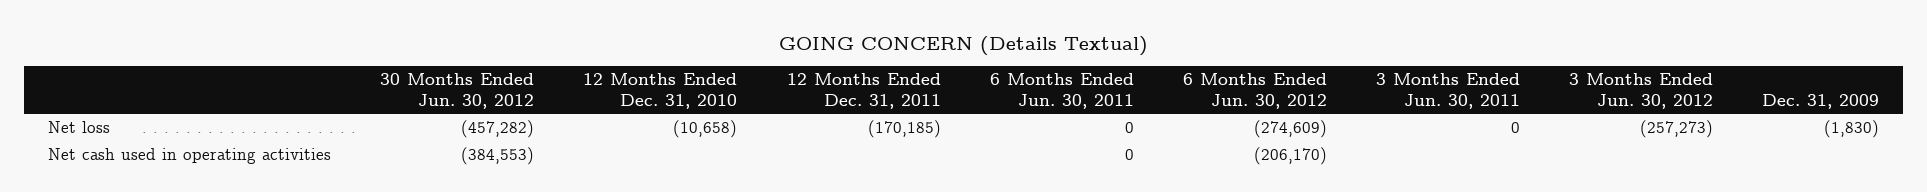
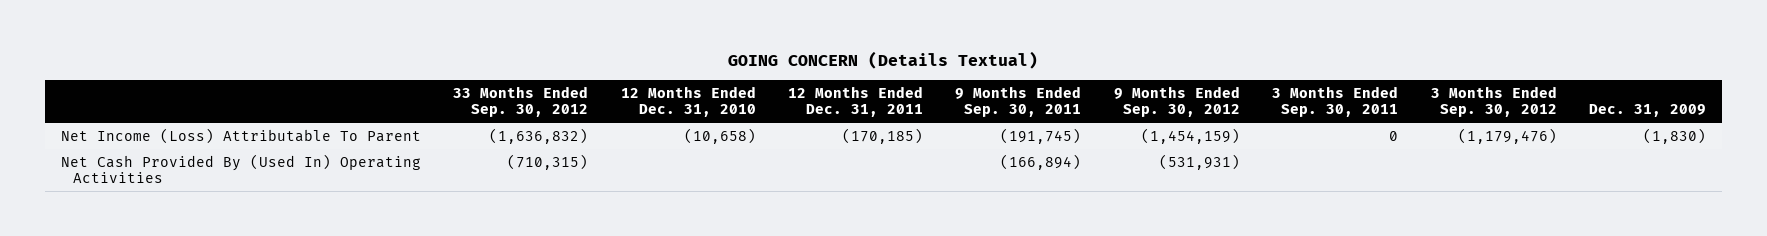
[380,73,535,109] 30 Months Ended Jun. 30, 2012 -> none
[989,73,1134,109] 6 Months Ended Jun. 30, 2011 -> none
[1182,73,1327,109] 6 Months Ended Jun. 30, 2012 -> none
[1375,73,1520,109] 3 Months Ended Jun. 30, 2011 -> none
[1568,73,1713,109] 3 Months Ended Jun. 30, 2012 -> none
none -> [453,86,589,118] 33 Months Ended Sep. 30, 2012
none -> [955,86,1082,118] 9 Months Ended Sep. 30, 2011
none -> [1113,86,1240,118] 9 Months Ended Sep. 30, 2012
none -> [1272,86,1399,118] 3 Months Ended Sep. 30, 2011
none -> [1430,86,1557,118] 3 Months Ended Sep. 30, 2012
[48,121,111,134] Net loss -> [60,127,421,144] Net Income (Loss) Attributable To Parent
[48,148,332,165] Net cash used in operating activities -> [60,153,421,184] Net Cash Provided By (Used In) Operating Activities

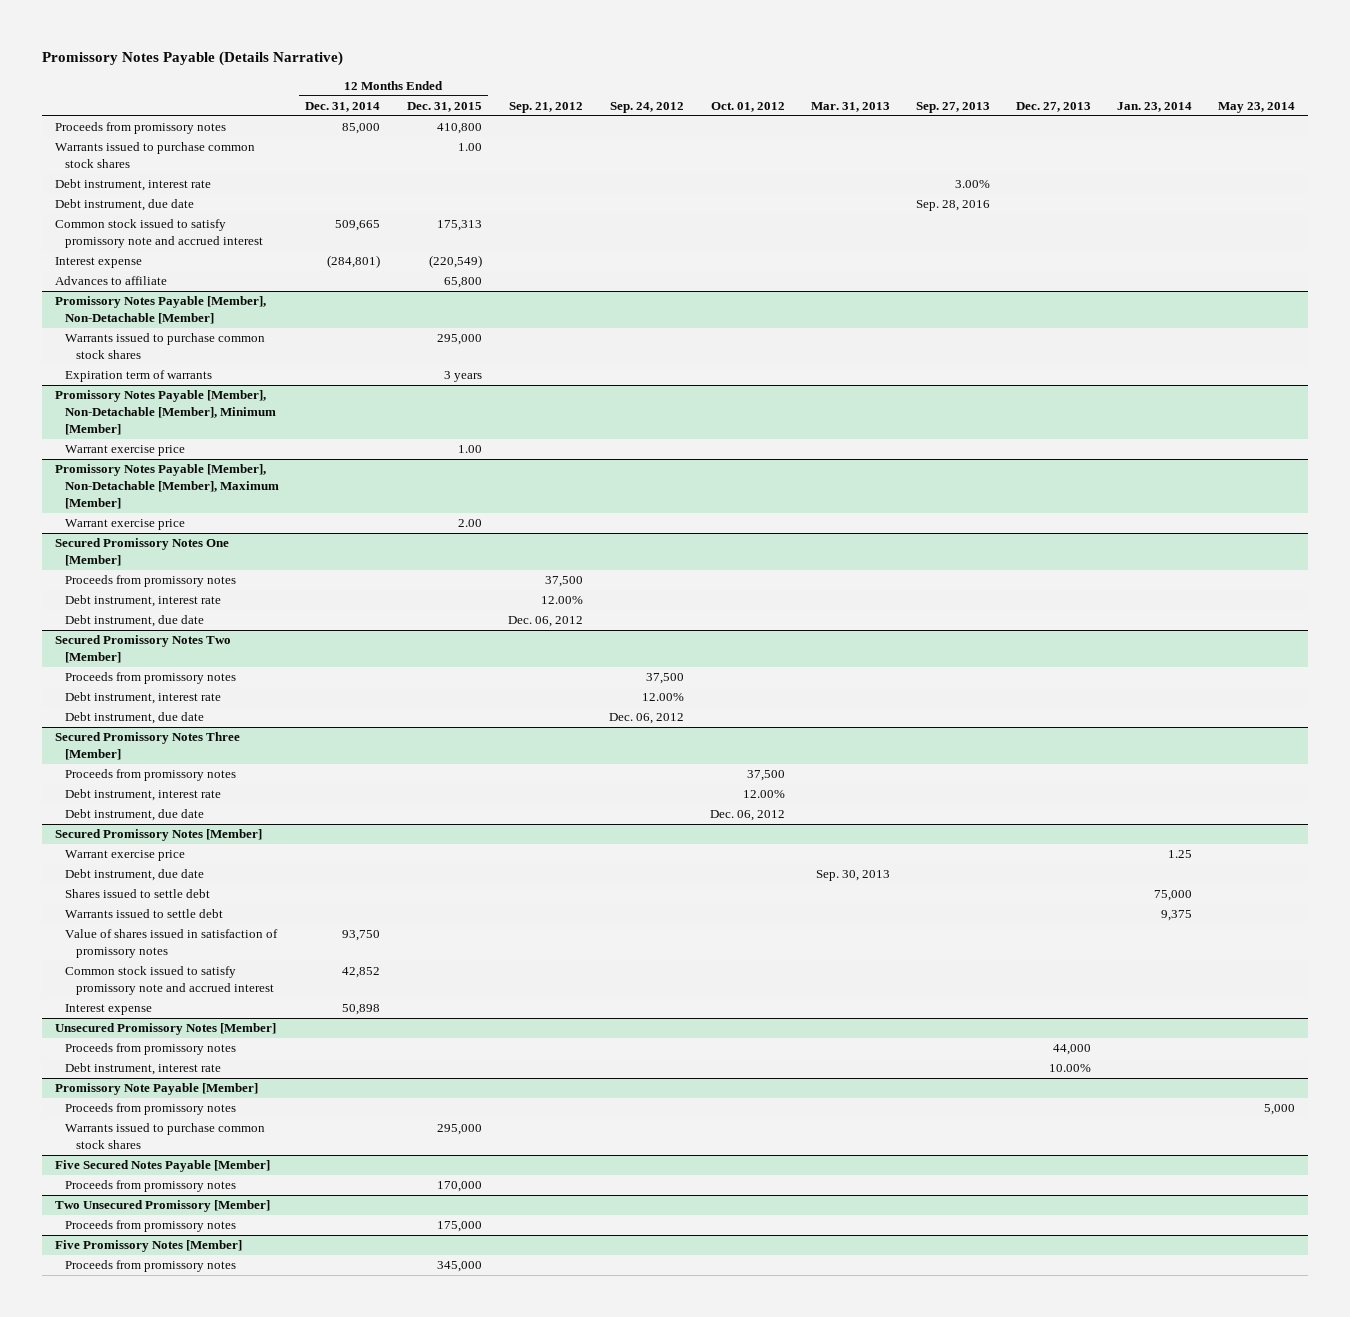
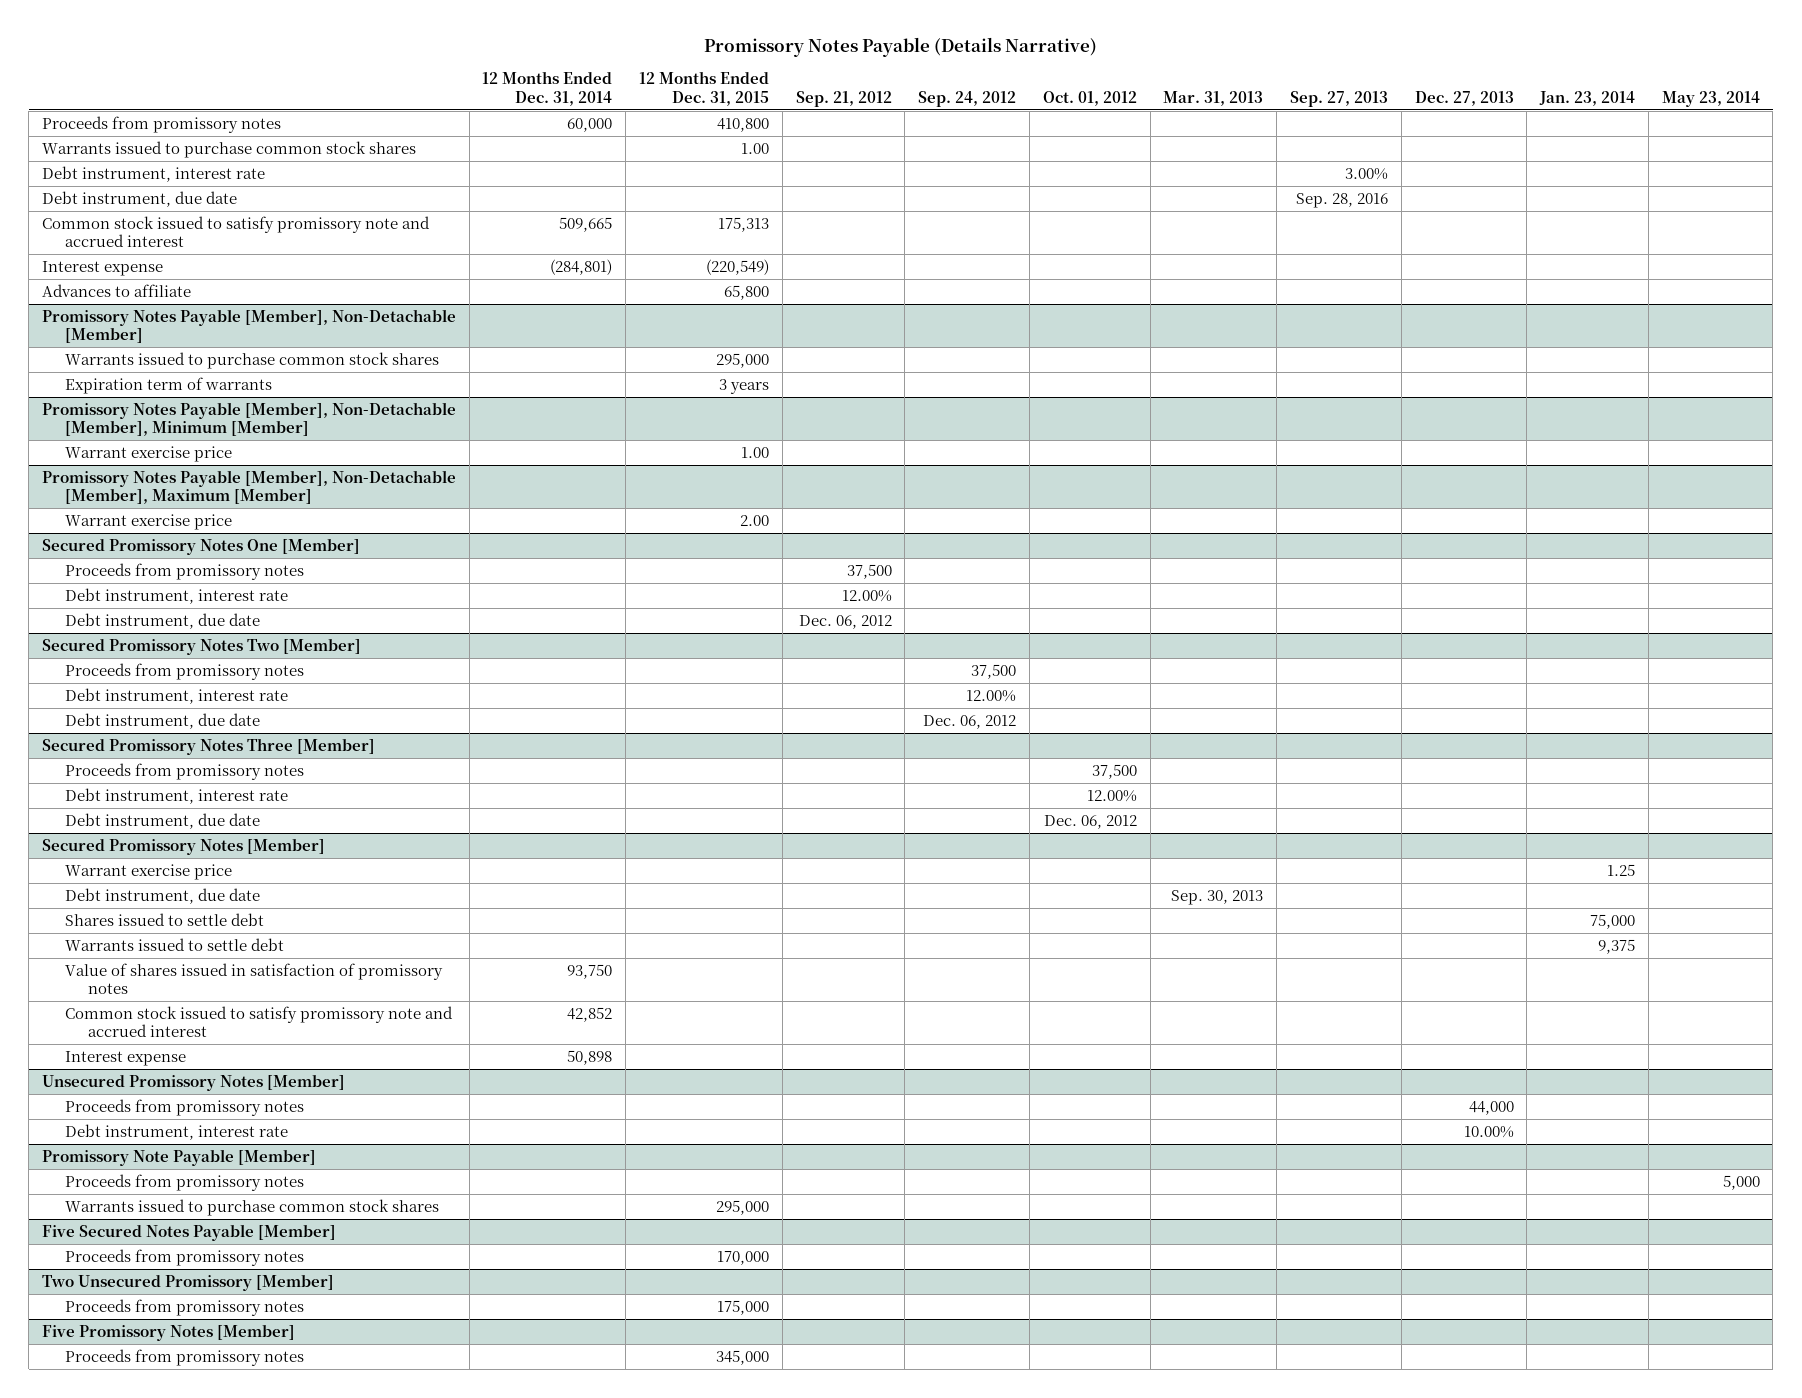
[342,123,381,135] 85,000 -> [567,117,613,132] 60,000

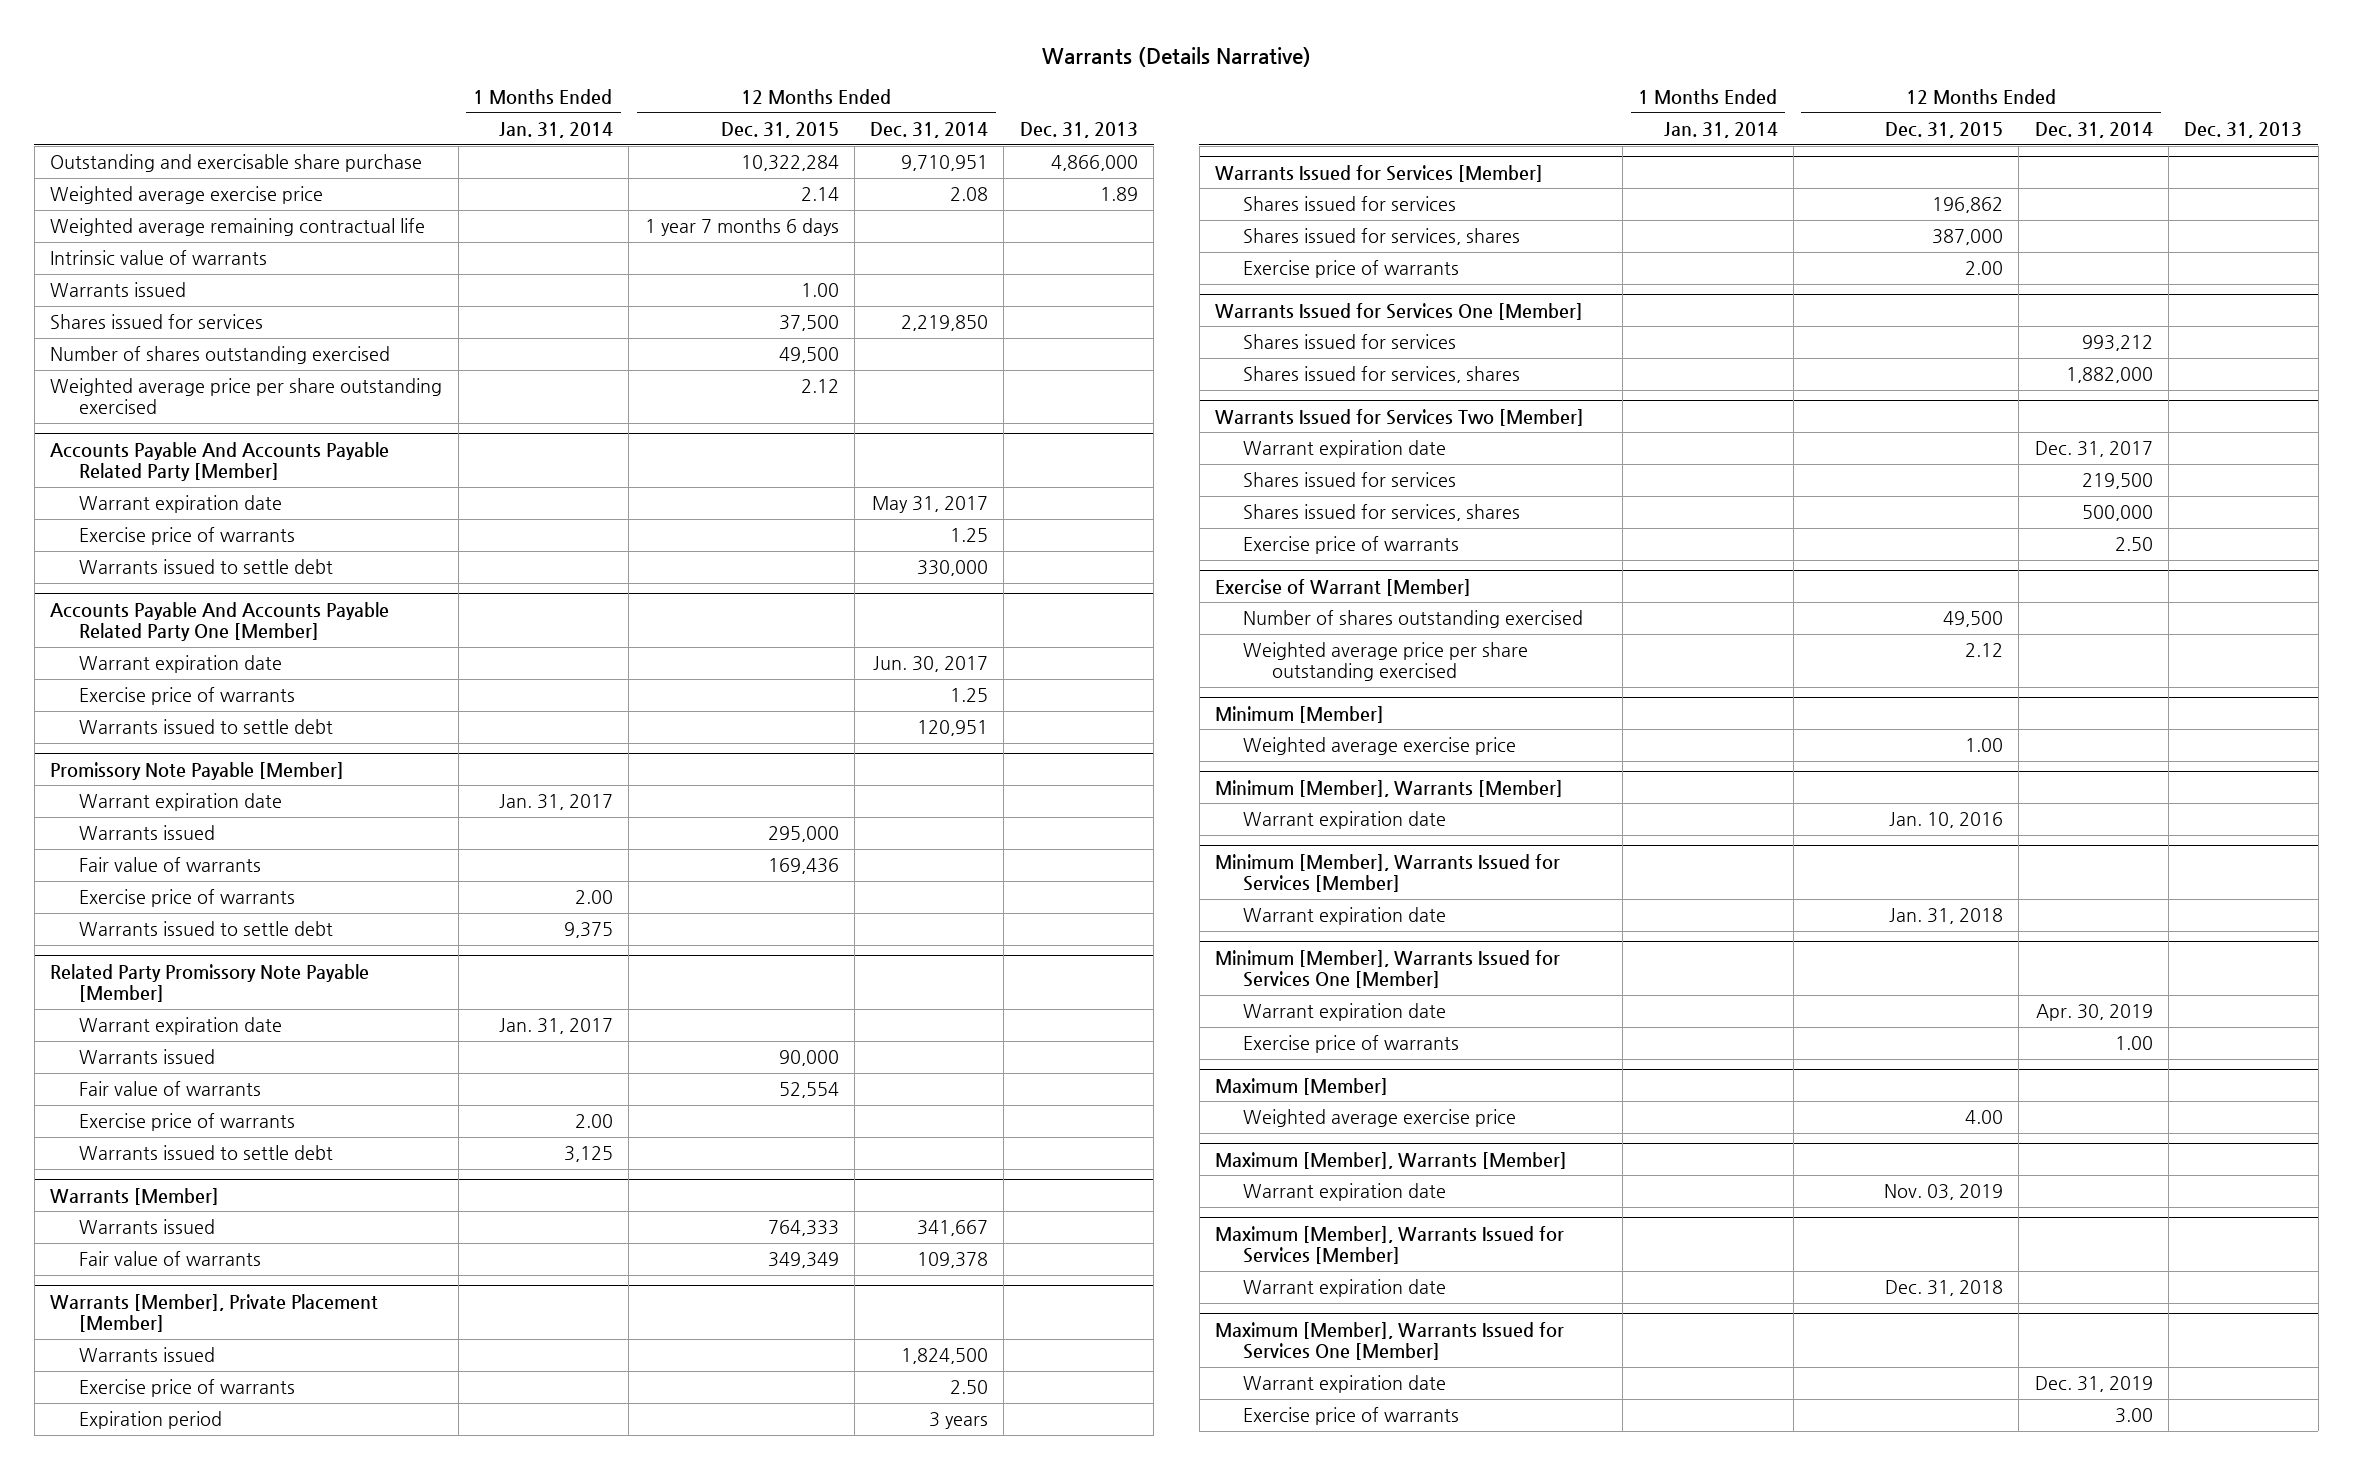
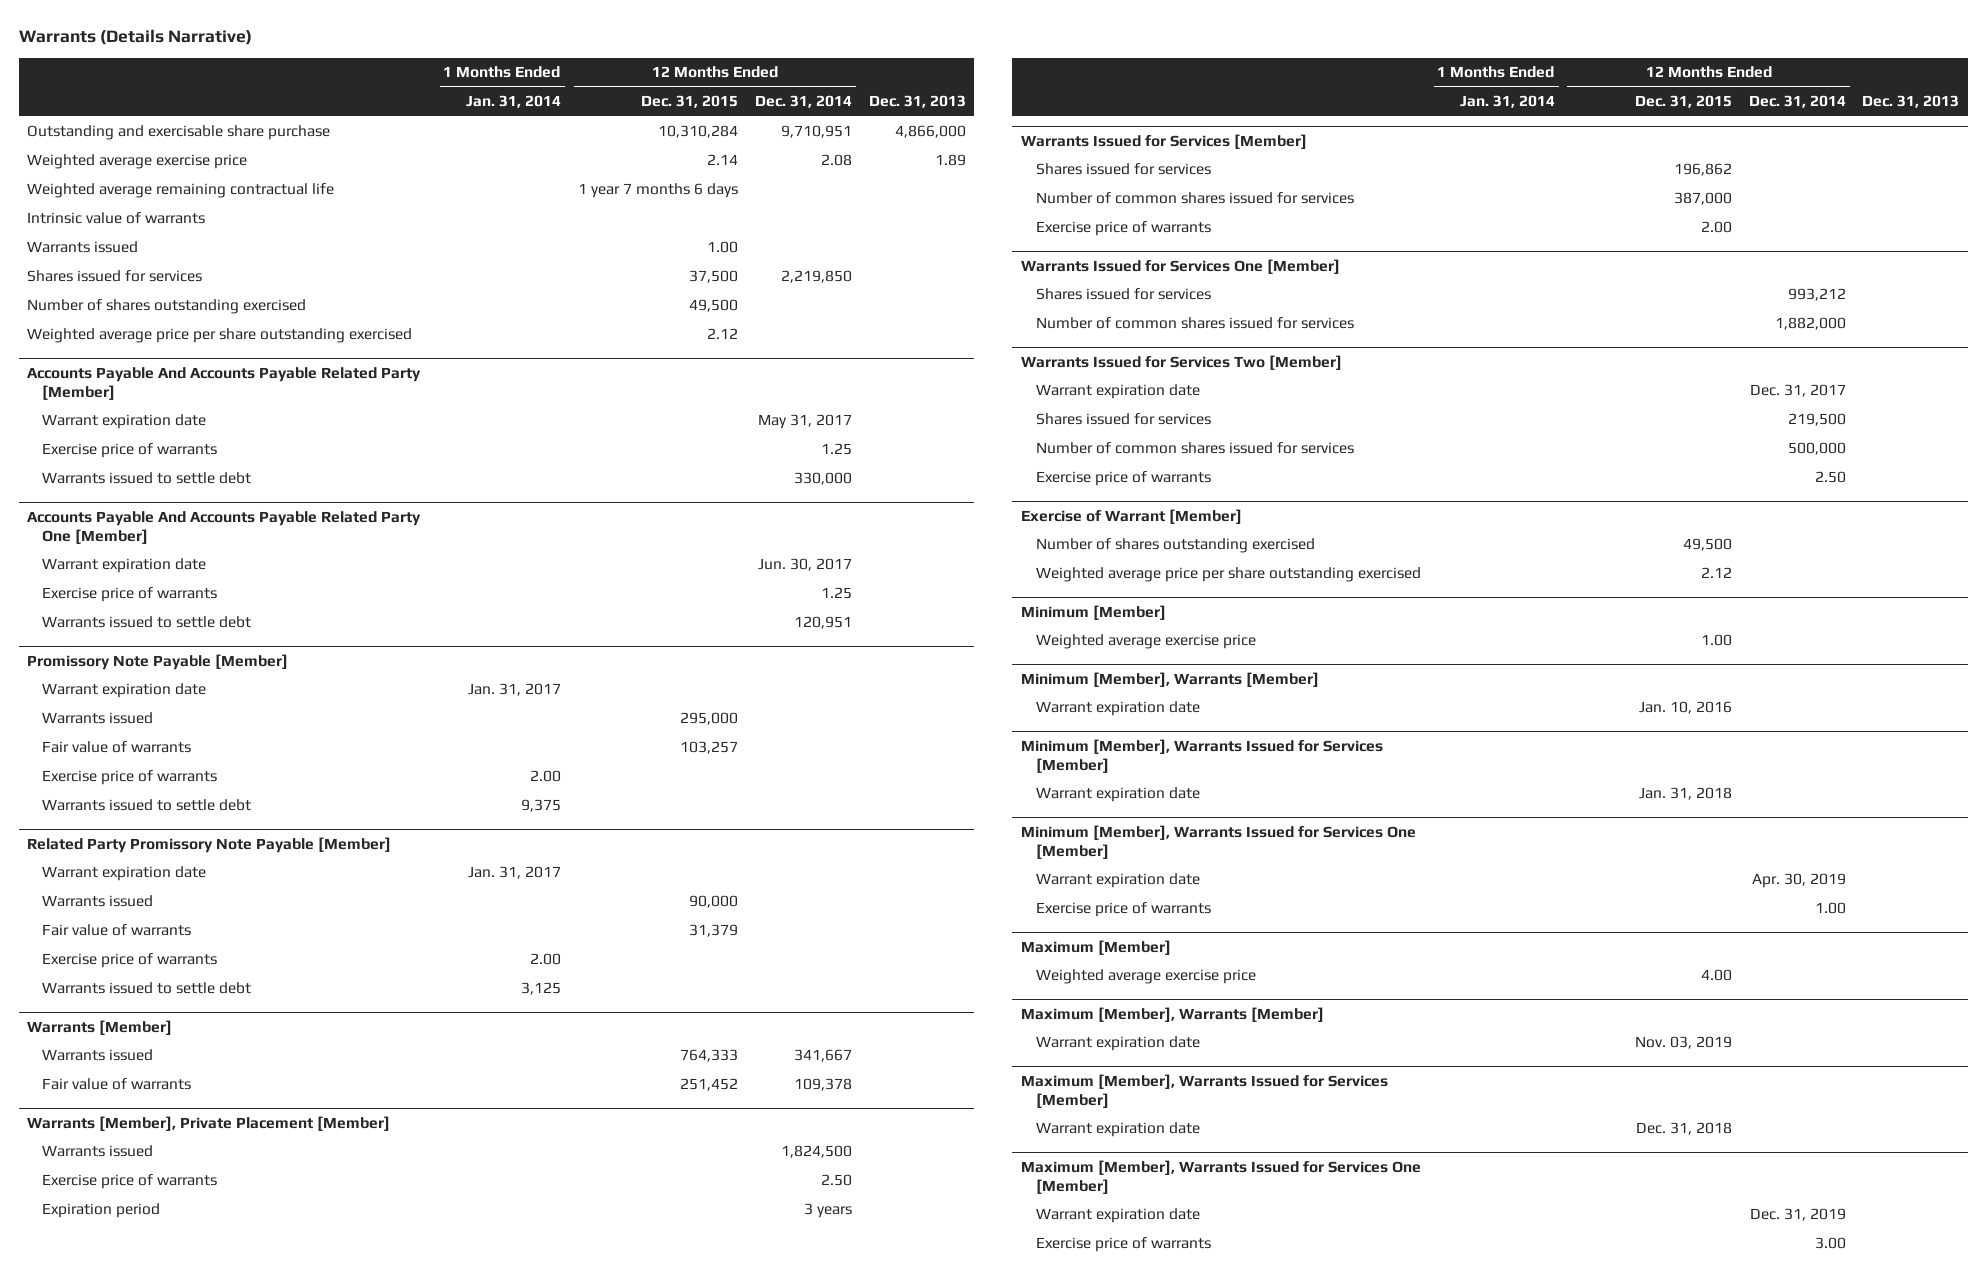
[740,155,839,172] 10,322,284 -> [657,125,738,139] 10,310,284
[767,858,839,875] 169,436 -> [679,741,738,755] 103,257
[778,1082,839,1099] 52,554 -> [688,924,738,938] 31,379
[767,1252,839,1269] 349,349 -> [679,1078,738,1092] 251,452
[1243,228,1521,246] Shares issued for services, shares -> [1035,192,1354,205] Number of common shares issued for services
[1243,366,1521,384] Shares issued for services, shares -> [1035,317,1354,330] Number of common shares issued for services
[1243,504,1521,522] Shares issued for services, shares -> [1035,442,1354,455] Number of common shares issued for services

